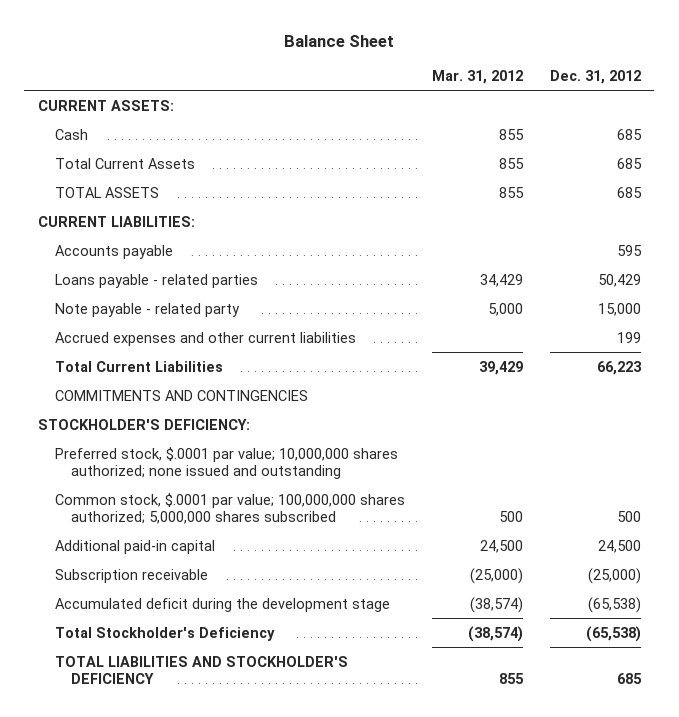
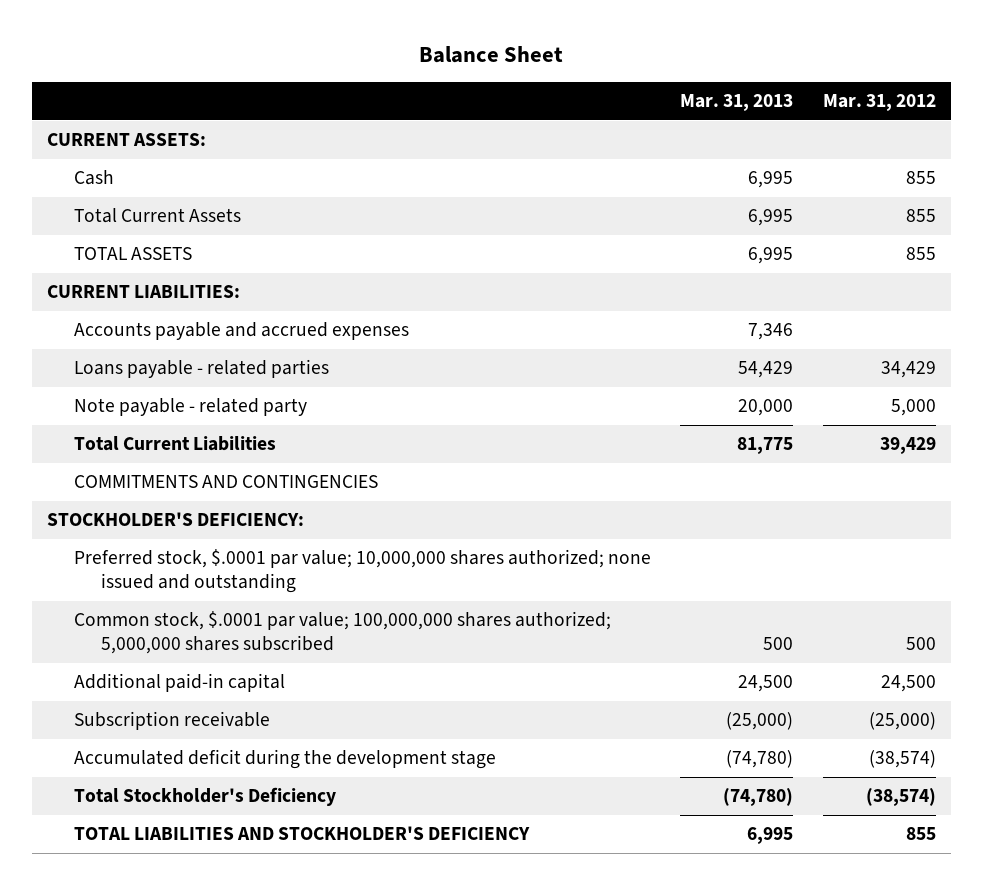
[549,70,641,85] Dec. 31, 2012 -> none
none -> [680,94,794,112] Mar. 31, 2013
[54,244,173,259] Accounts payable -> [73,322,409,341] Accounts payable and accrued expenses
[54,331,356,346] Accrued expenses and other current liabilities -> none

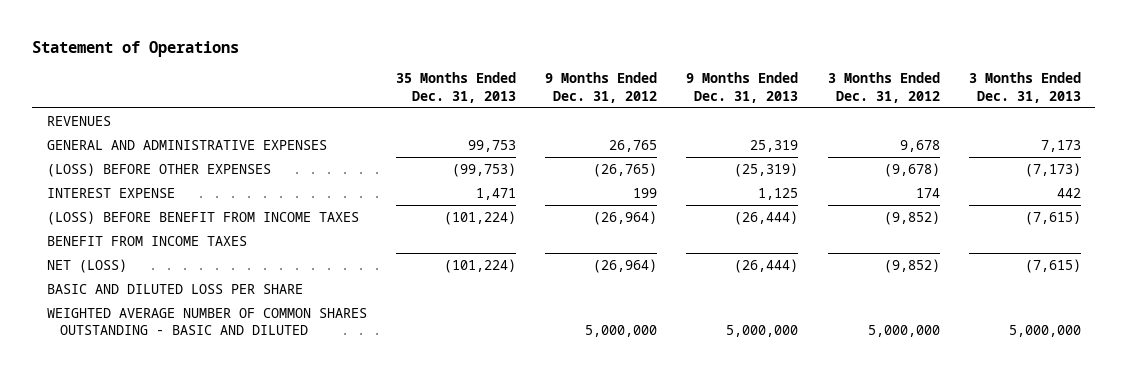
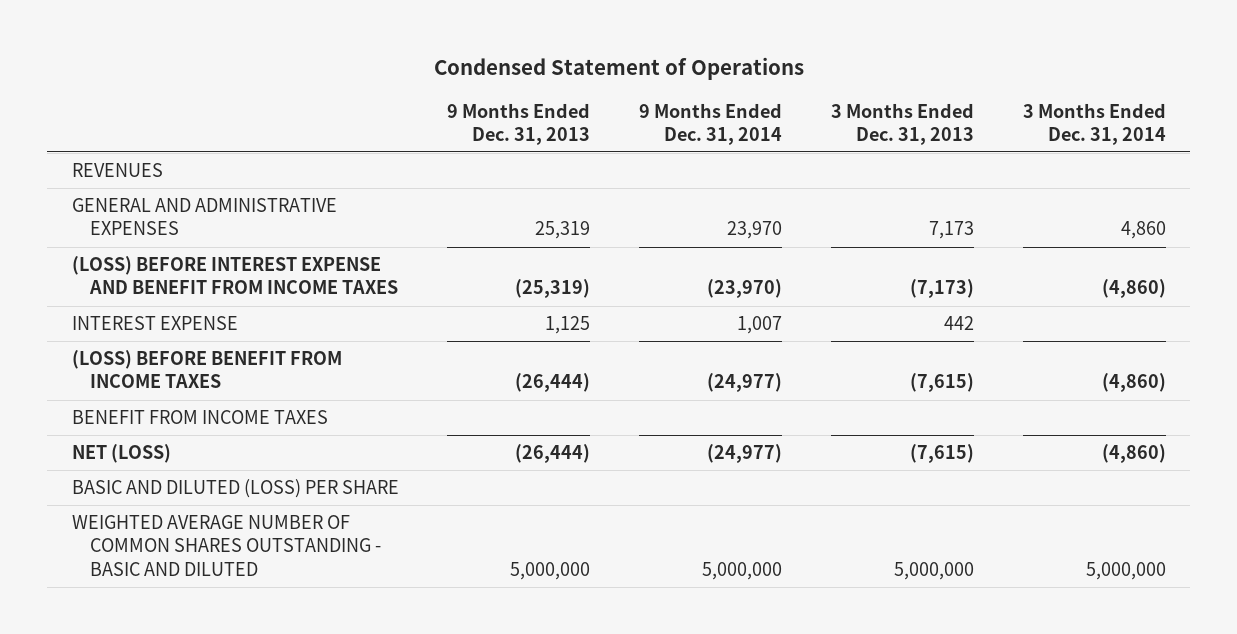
[31,41,239,58] Statement of Operations -> [433,57,804,81] Condensed Statement of Operations
[395,72,516,103] 35 Months Ended Dec. 31, 2013 -> none
[545,72,658,103] 9 Months Ended Dec. 31, 2012 -> none
[827,72,940,103] 3 Months Ended Dec. 31, 2012 -> none
none -> [639,102,783,145] 9 Months Ended Dec. 31, 2014
none -> [1022,102,1166,145] 3 Months Ended Dec. 31, 2014
[46,162,271,177] (LOSS) BEFORE OTHER EXPENSES -> [71,256,398,295] (LOSS) BEFORE INTEREST EXPENSE AND BENEFIT FROM INCOME TAXES
[46,283,303,294] BASIC AND DILUTED LOSS PER SHARE -> [71,479,399,499] BASIC AND DILUTED (LOSS) PER SHARE

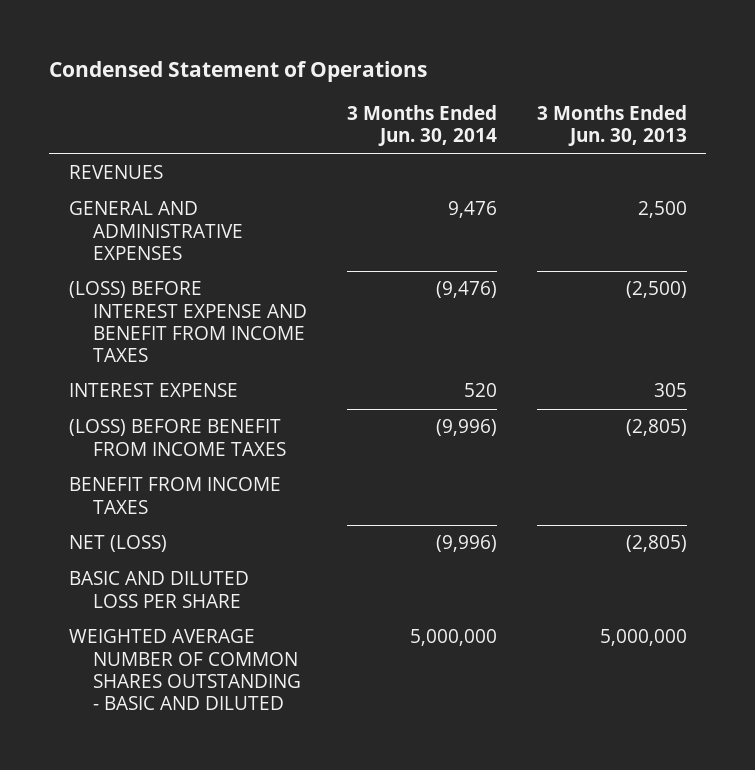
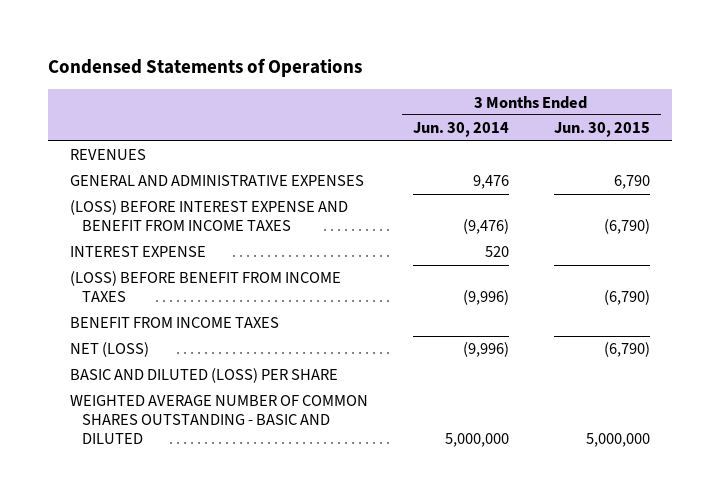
[48,61,427,83] Condensed Statement of Operations -> [47,57,362,77] Condensed Statements of Operations
[536,105,687,147] 3 Months Ended Jun. 30, 2013 -> none
none -> [553,122,650,138] Jun. 30, 2015
[68,571,249,608] BASIC AND DILUTED LOSS PER SHARE -> [69,368,338,384] BASIC AND DILUTED (LOSS) PER SHARE

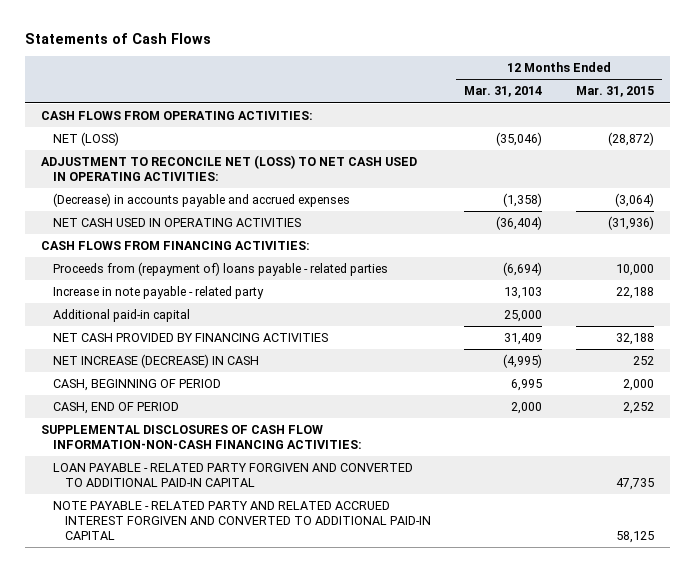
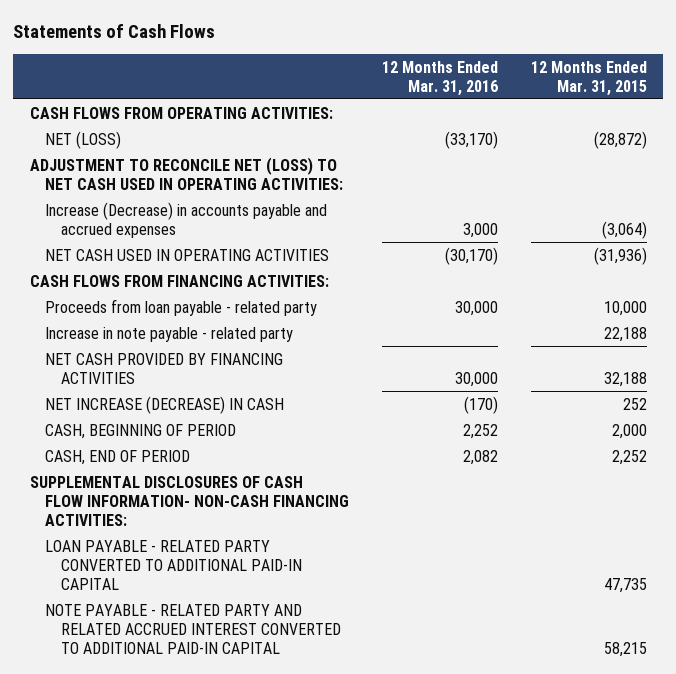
[464,86,543,98] Mar. 31, 2014 -> none
none -> [381,60,498,96] 12 Months Ended Mar. 31, 2016
[53,193,351,208] (Decrease) in accounts payable and accrued expenses -> [45,201,328,238] Increase (Decrease) in accounts payable and accrued expenses
[53,262,389,277] Proceeds from (repayment of) loans payable - related parties -> [45,298,318,316] Proceeds from loan payable - related party
[53,309,191,323] Additional paid-in capital -> none
[41,425,363,450] SUPPLEMENTAL DISCLOSURES OF CASH FLOW INFORMATION-NON-CASH FINANCING ACTIVITIES: -> [29,475,350,526] SUPPLEMENTAL DISCLOSURES OF CASH FLOW INFORMATION- NON-CASH FINANCING ACTIVITIES:
[53,463,414,488] LOAN PAYABLE - RELATED PARTY FORGIVEN AND CONVERTED TO ADDITIONAL PAID-IN CAPITAL -> [45,539,302,590] LOAN PAYABLE - RELATED PARTY CONVERTED TO ADDITIONAL PAID-IN CAPITAL
[53,501,432,541] NOTE PAYABLE - RELATED PARTY AND RELATED ACCRUED INTEREST FORGIVEN AND CONVERTED TO ADDITIONAL PAID-IN CAPITAL -> [45,603,341,654] NOTE PAYABLE - RELATED PARTY AND RELATED ACCRUED INTEREST CONVERTED TO ADDITIONAL PAID-IN CAPITAL
[615,531,654,544] 58,125 -> [603,641,647,657] 58,215

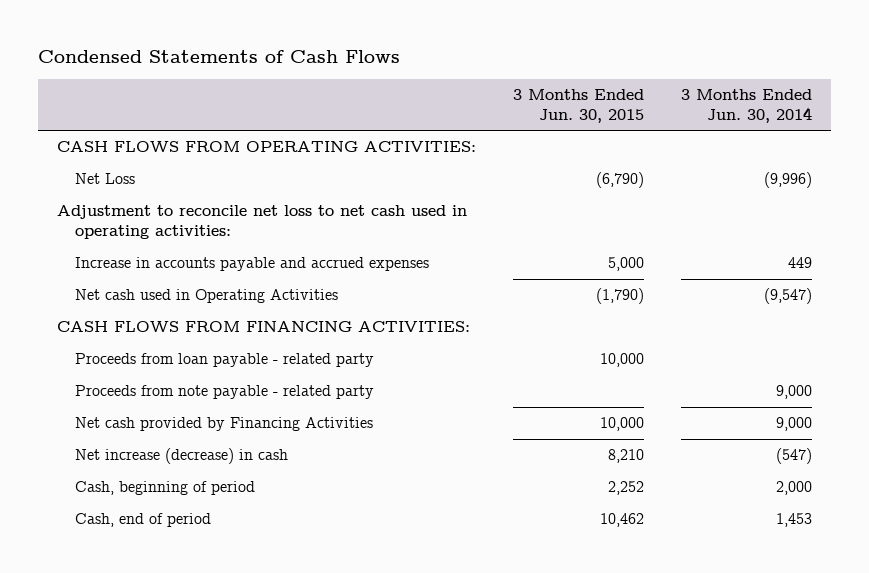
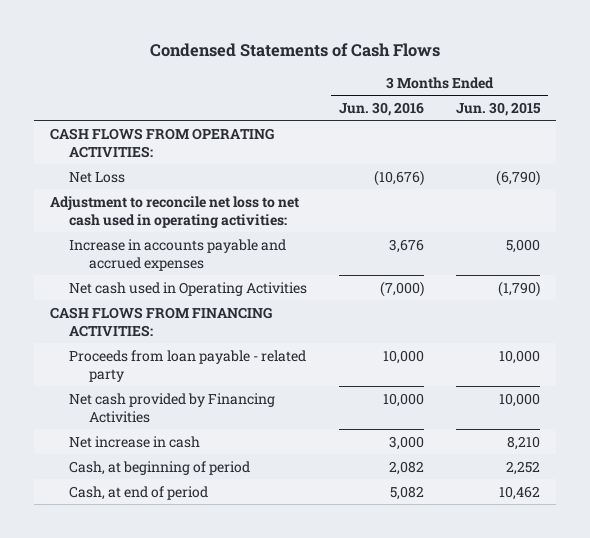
[681,89,813,124] 3 Months Ended Jun. 30, 2014 -> none
none -> [339,101,425,116] Jun. 30, 2016
[75,385,375,400] Proceeds from note payable - related party -> none
[75,448,289,465] Net increase (decrease) in cash -> [69,435,201,448] Net increase in cash
[75,481,256,496] Cash, beginning of period -> [69,460,251,475] Cash, at beginning of period
[75,513,212,528] Cash, end of period -> [69,485,209,500] Cash, at end of period

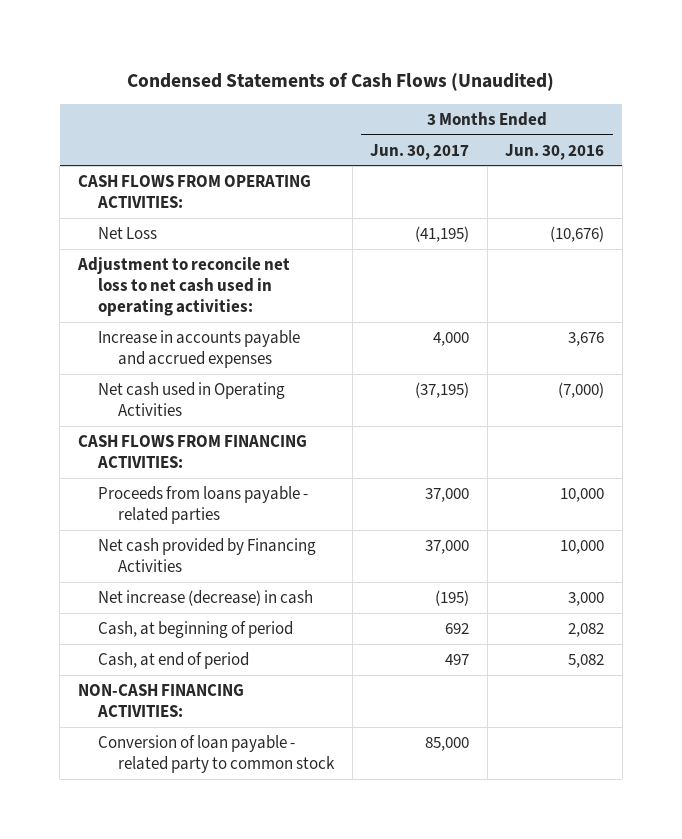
[149,42,440,57] Condensed Statements of Cash Flows -> [127,71,555,91] Condensed Statements of Cash Flows (Unaudited)
[456,101,542,116] Jun. 30, 2015 -> none
none -> [370,143,470,160] Jun. 30, 2017
[69,349,307,382] Proceeds from loan payable - related party -> [98,486,309,525] Proceeds from loans payable - related parties
[69,435,201,448] Net increase in cash -> [98,590,314,607] Net increase (decrease) in cash
none -> [77,684,244,718] NON-CASH FINANCING ACTIVITIES:
none -> [98,735,336,774] Conversion of loan payable - related party to common stock

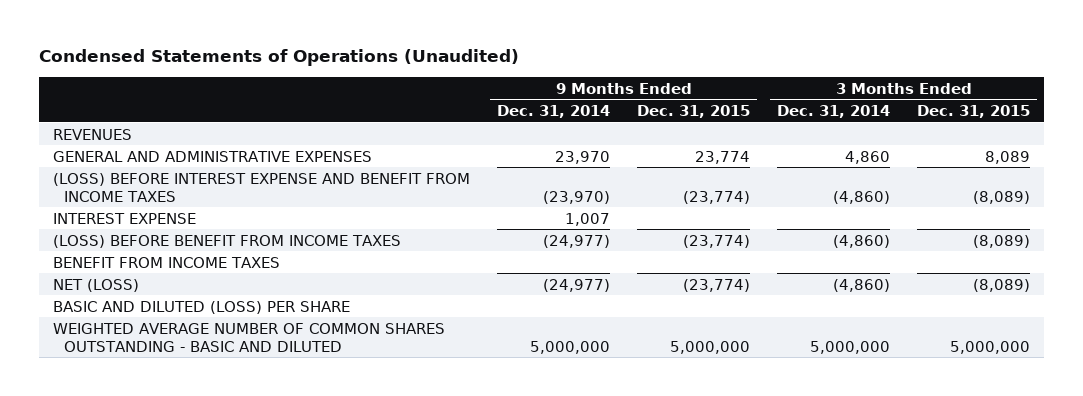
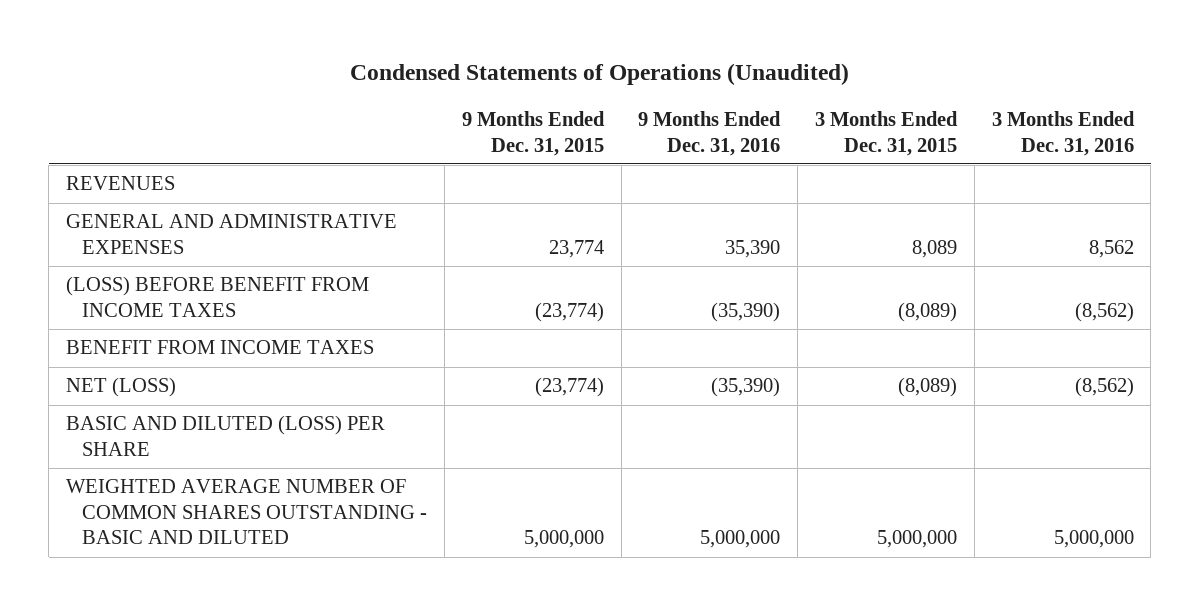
[497,105,611,119] Dec. 31, 2014 -> none
[777,105,891,119] Dec. 31, 2014 -> none
none -> [638,111,782,156] 9 Months Ended Dec. 31, 2016
none -> [991,111,1135,156] 3 Months Ended Dec. 31, 2016
[52,172,470,202] (LOSS) BEFORE INTEREST EXPENSE AND BENEFIT FROM INCOME TAXES -> none
[52,212,196,224] INTEREST EXPENSE -> none

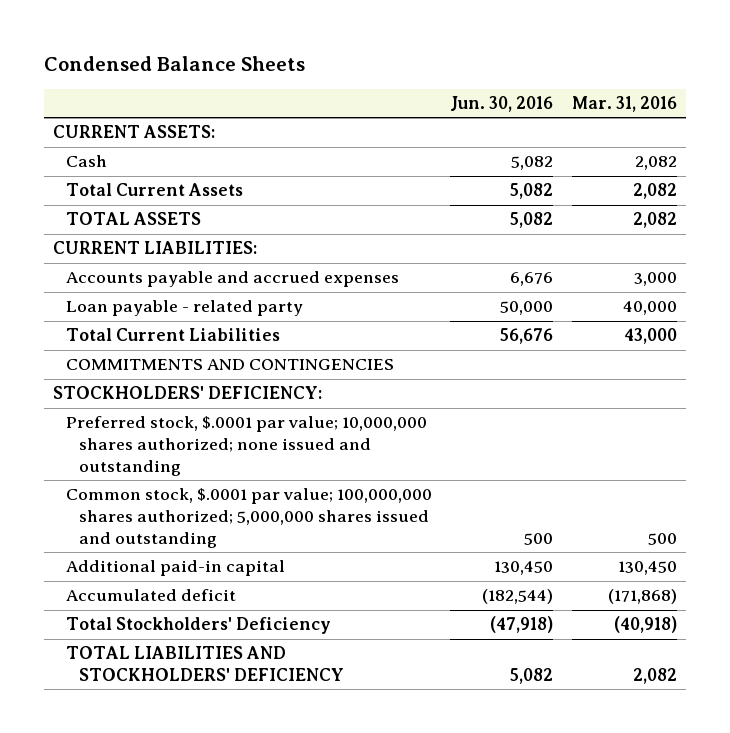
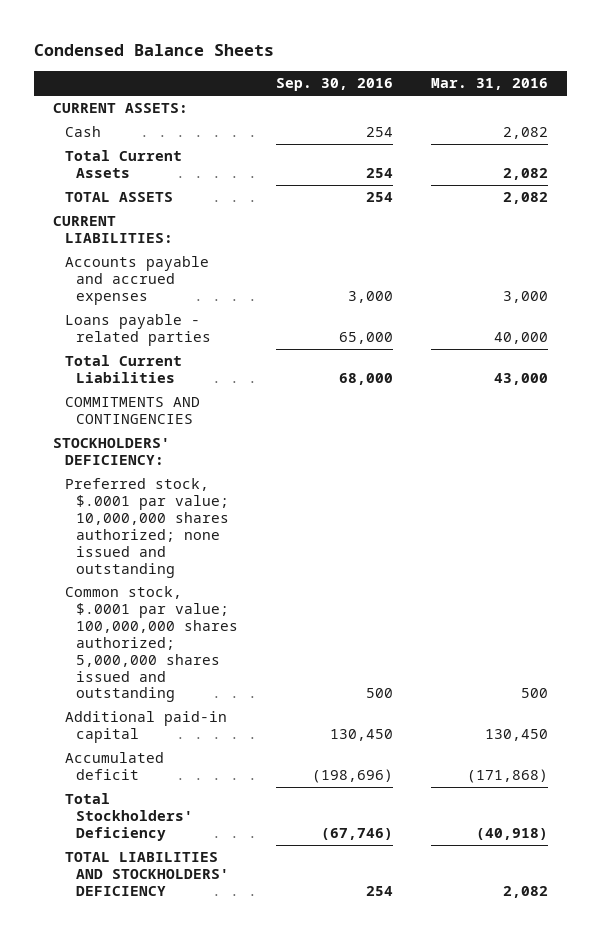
[450,96,554,113] Jun. 30, 2016 -> none
none -> [276,78,394,92] Sep. 30, 2016
[65,300,303,317] Loan payable - related party -> [64,314,212,347] Loans payable - related parties

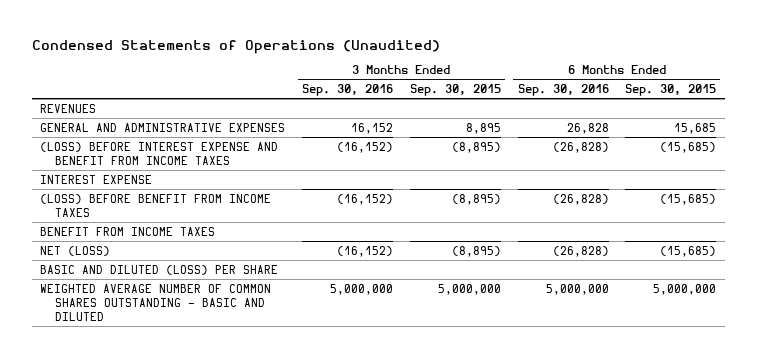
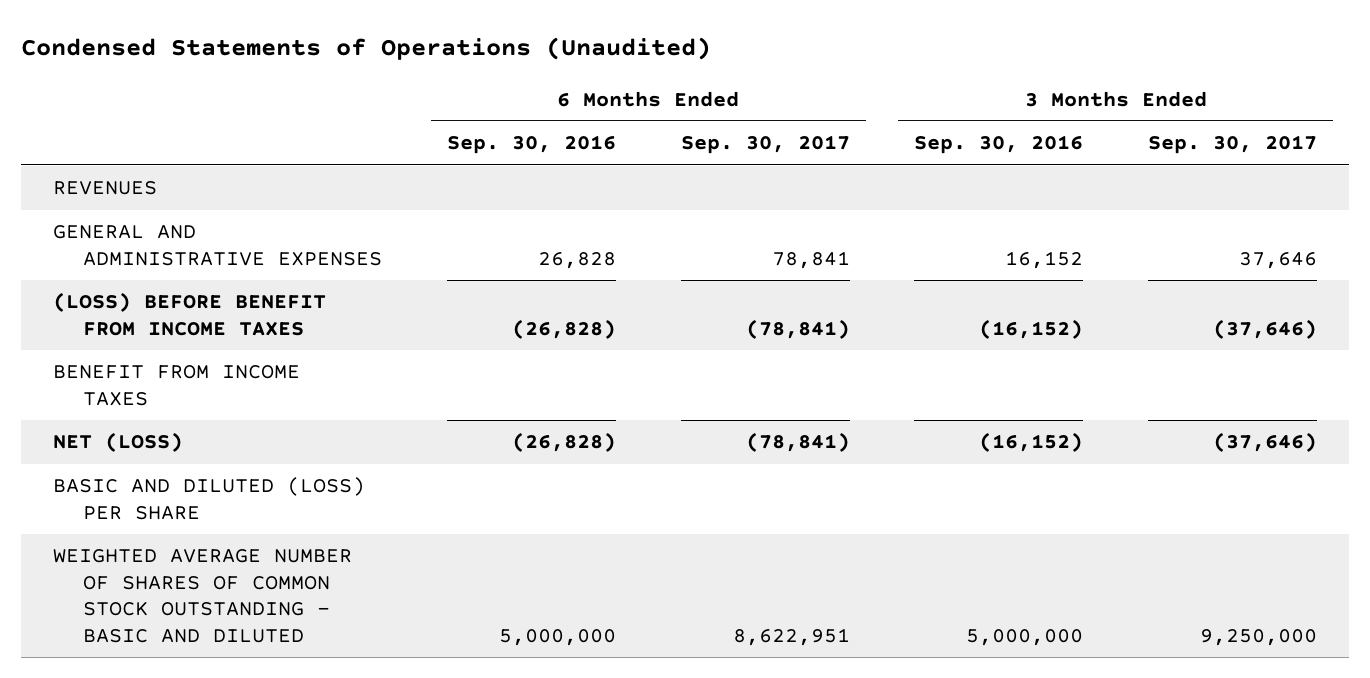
[409,84,501,97] Sep. 30, 2015 -> none
[625,84,717,97] Sep. 30, 2015 -> none
none -> [680,135,850,155] Sep. 30, 2017
none -> [1148,135,1318,155] Sep. 30, 2017
[40,141,279,165] (LOSS) BEFORE INTEREST EXPENSE AND BENEFIT FROM INCOME TAXES -> none
[40,174,153,184] INTEREST EXPENSE -> none
[40,283,272,321] WEIGHTED AVERAGE NUMBER OF COMMON SHARES OUTSTANDING - BASIC AND DILUTED -> [53,549,353,643] WEIGHTED AVERAGE NUMBER OF SHARES OF COMMON STOCK OUTSTANDING - BASIC AND DILUTED

